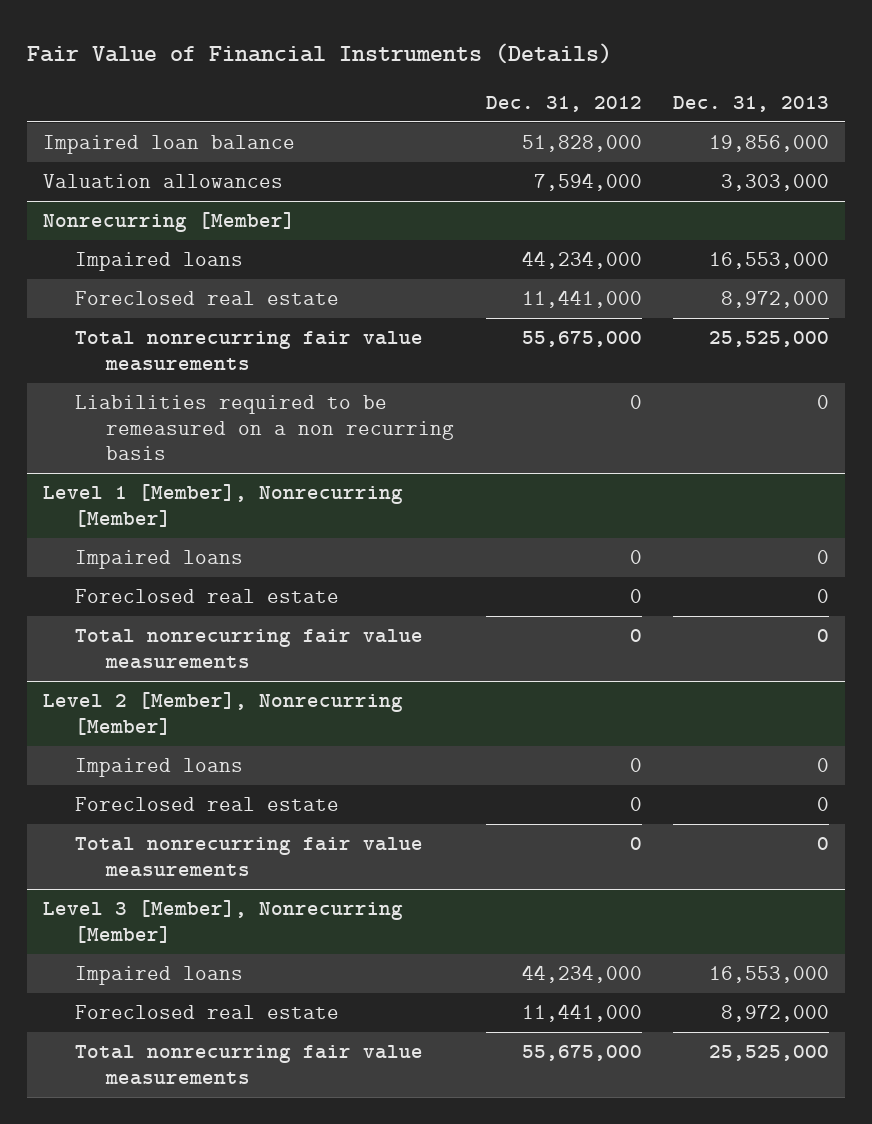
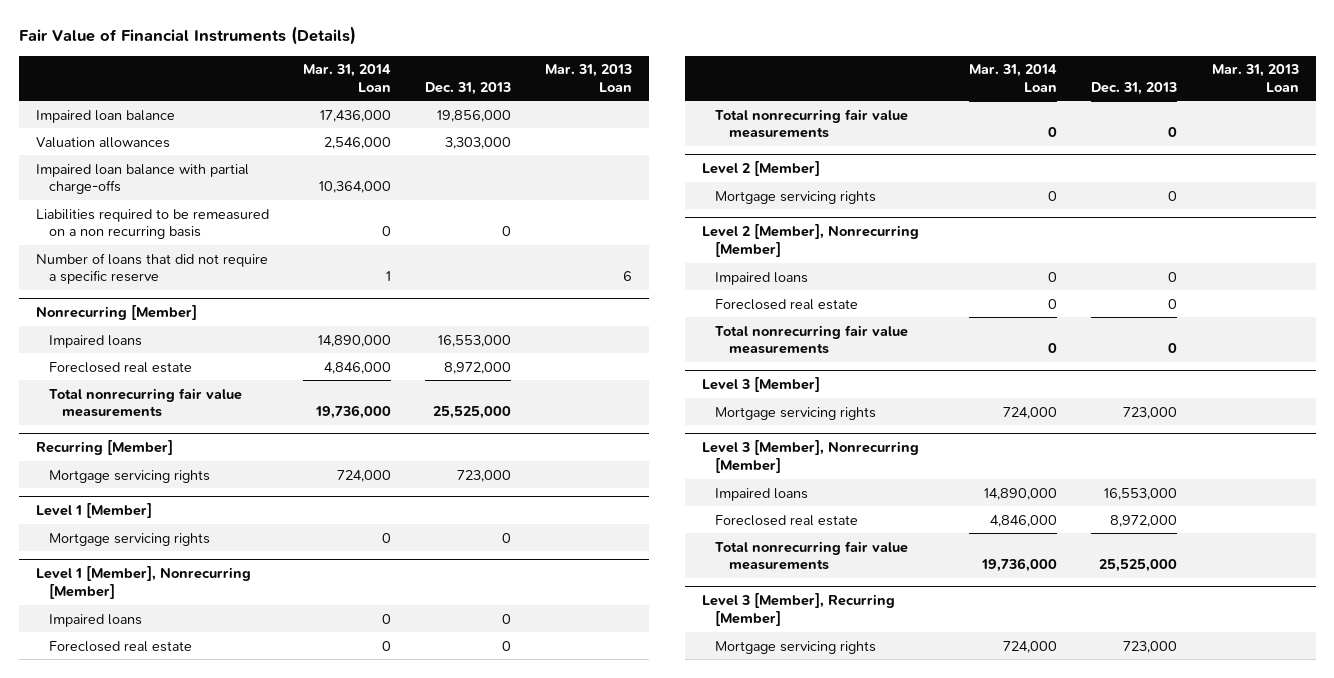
[485,96,642,113] Dec. 31, 2012 -> none
none -> [302,64,391,92] Mar. 31, 2014 Loan
none -> [544,64,632,92] Mar. 31, 2013 Loan
none -> [35,163,249,195] Impaired loan balance with partial charge-offs
none -> [35,208,269,240] Liabilities required to be remeasured on a non recurring basis
none -> [35,252,268,285] Number of loans that did not require a specific reserve
[74,395,455,461] Liabilities required to be remeasured on a non recurring basis -> none
none -> [35,440,173,456] Recurring [Member]
none -> [48,469,210,483] Mortgage servicing rights
none -> [35,503,152,519] Level 1 [Member]
none -> [48,532,210,546] Mortgage servicing rights
none -> [702,161,821,177] Level 2 [Member]
none -> [715,190,877,204] Mortgage servicing rights
none -> [702,377,821,393] Level 3 [Member]
none -> [715,406,877,420] Mortgage servicing rights
none -> [702,593,896,627] Level 3 [Member], Recurring [Member]
none -> [715,640,877,654] Mortgage servicing rights

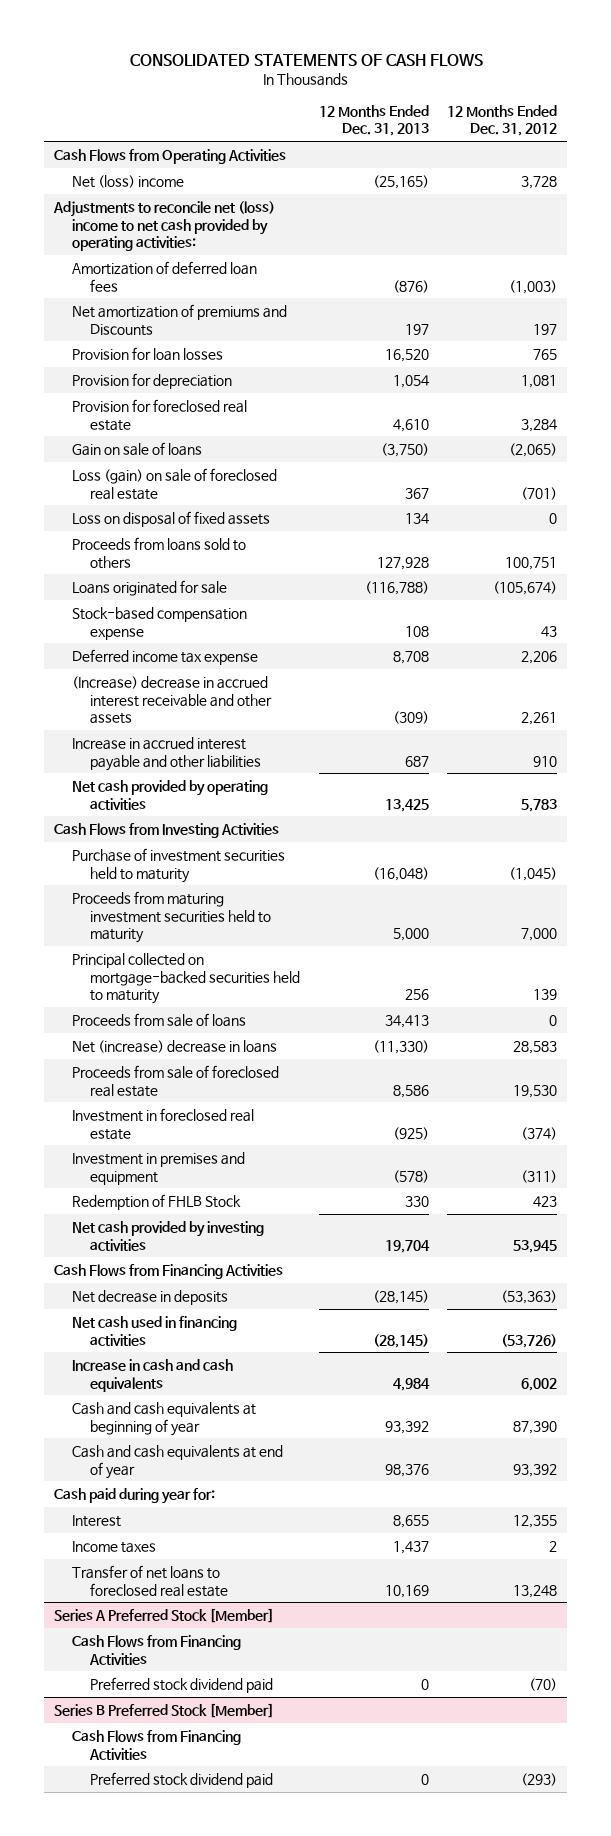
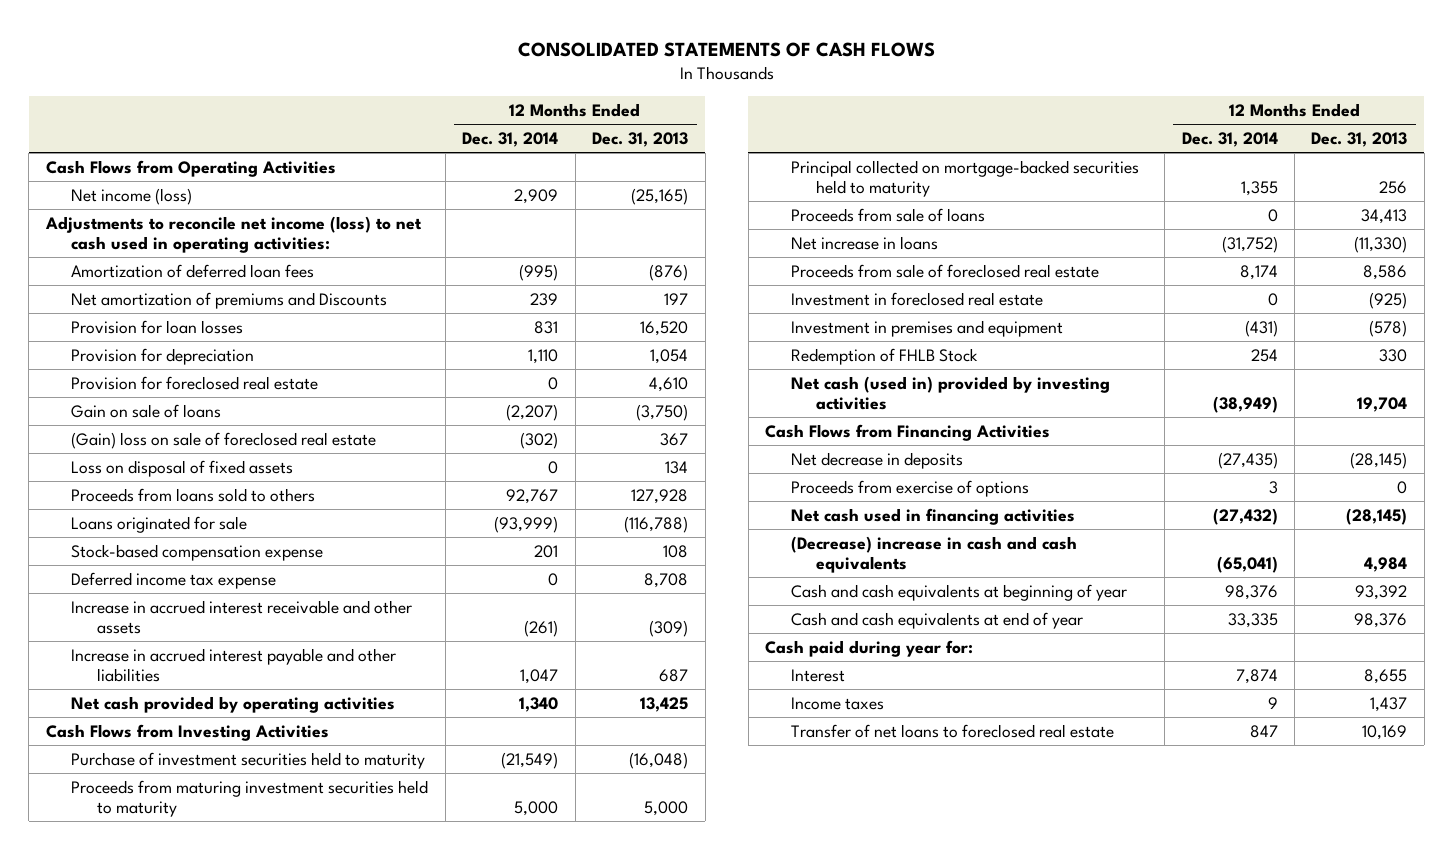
[447,104,558,137] 12 Months Ended Dec. 31, 2012 -> none
none -> [462,131,559,147] Dec. 31, 2014
[71,174,184,188] Net (loss) income -> [71,187,193,205] Net income (loss)
[52,200,275,252] Adjustments to reconcile net (loss) income to net cash provided by operating activities: -> [44,215,422,254] Adjustments to reconcile net income (loss) to net cash used in operating activities:
[71,467,277,500] Loss (gain) on sale of foreclosed real estate -> [71,431,377,449] (Gain) loss on sale of foreclosed real estate
[71,675,272,725] (Increase) decrease in accrued interest receivable and other assets -> [71,599,413,635] Increase in accrued interest receivable and other assets
[71,1039,277,1053] Net (increase) decrease in loans -> [790,235,938,250] Net increase in loans
[71,1220,264,1251] Net cash provided by investing activities -> [790,375,1110,411] Net cash (used in) provided by investing activities
none -> [790,479,1029,497] Proceeds from exercise of options
[71,1358,233,1392] Increase in cash and cash equivalents -> [790,535,1077,574] (Decrease) increase in cash and cash equivalents
[53,1607,274,1623] Series A Preferred Stock [Member] -> none
[71,1634,241,1665] Cash Flows from Financing Activities -> none
[89,1676,273,1693] Preferred stock dividend paid -> none
[53,1702,274,1718] Series B Preferred Stock [Member] -> none
[71,1729,241,1760] Cash Flows from Financing Activities -> none
[89,1771,273,1788] Preferred stock dividend paid -> none

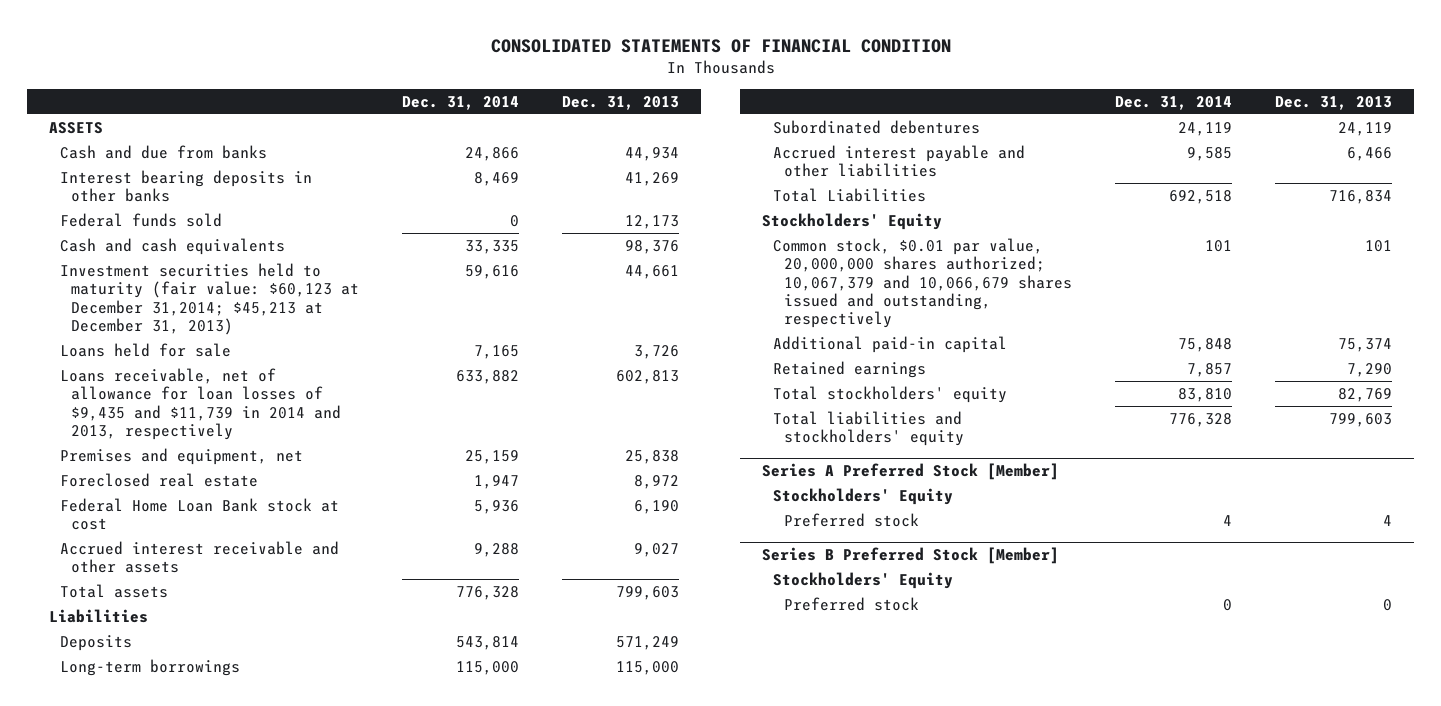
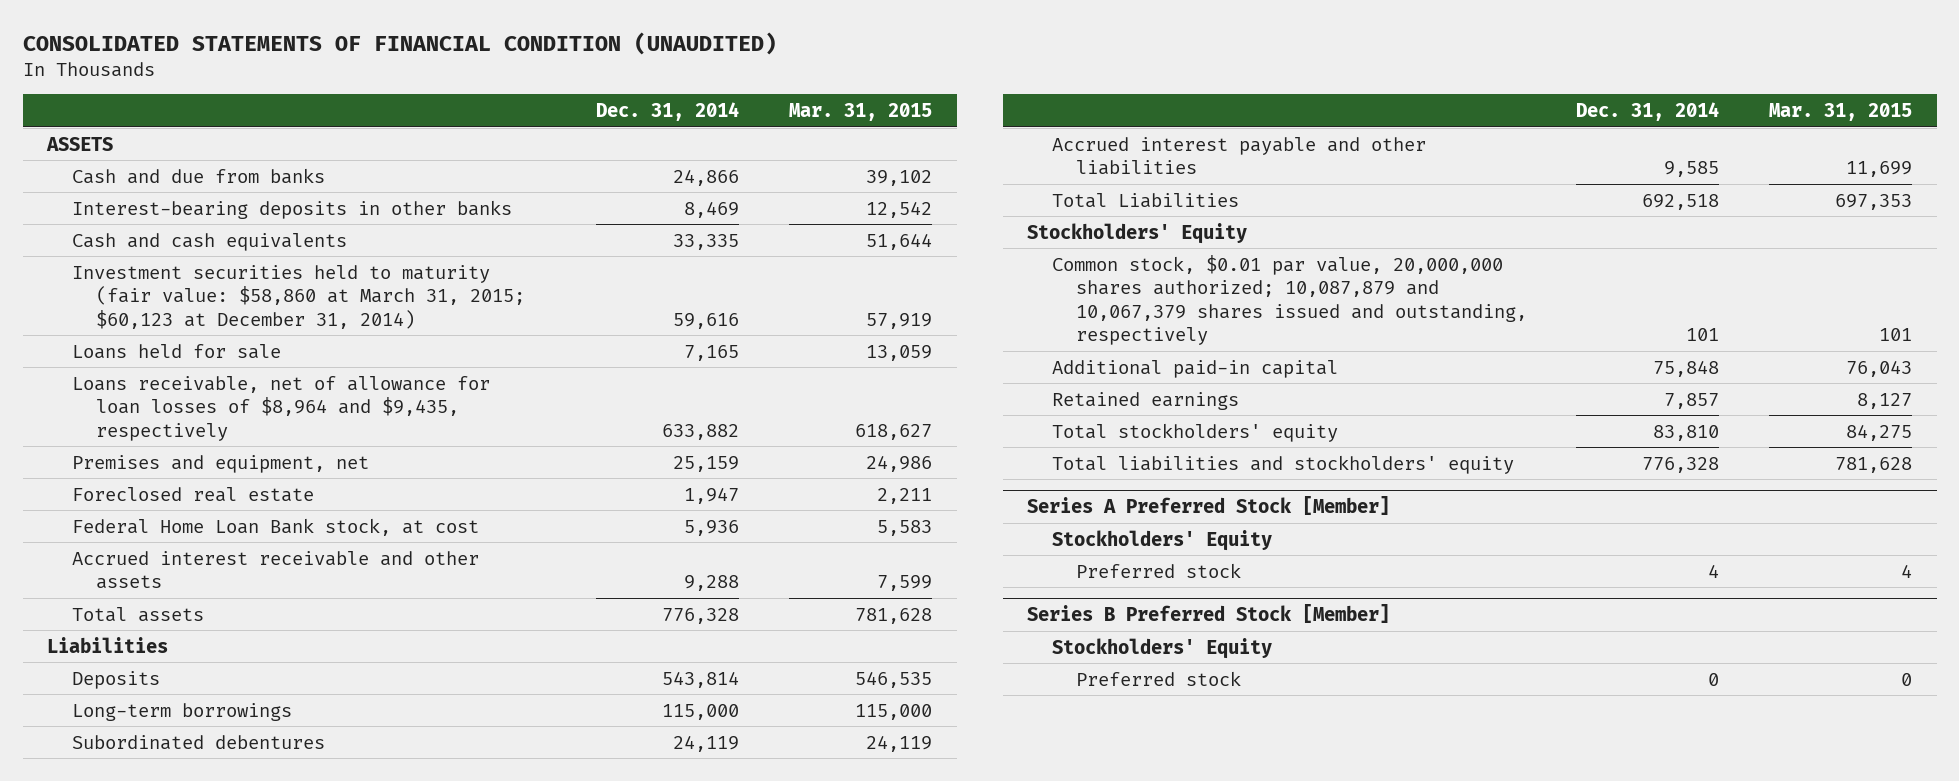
[490,38,951,53] CONSOLIDATED STATEMENTS OF FINANCIAL CONDITION -> [22,32,777,56] CONSOLIDATED STATEMENTS OF FINANCIAL CONDITION (UNAUDITED)
[562,95,680,110] Dec. 31, 2013 -> none
none -> [788,103,932,122] Mar. 31, 2015
[59,213,222,228] Federal funds sold -> none
[59,170,312,203] Interest bearing deposits in other banks -> [71,199,512,219] Interest-bearing deposits in other banks
[59,263,360,335] Investment securities held to maturity (fair value: $60,123 at December 31,2014; $45,213 at December 31, 2013) -> [71,264,525,329] Investment securities held to maturity (fair value: $58,860 at March 31, 2015; $60,123 at December 31, 2014)
[59,368,342,440] Loans receivable, net of allowance for loan losses of $9,435 and $11,739 in 2014 and 2013, respectively -> [71,375,490,441] Loans receivable, net of allowance for loan losses of $8,964 and $9,435, respectively
[59,498,339,531] Federal Home Loan Bank stock at cost -> [71,517,479,536] Federal Home Loan Bank stock, at cost
[772,238,1073,329] Common stock, $0.01 par value, 20,000,000 shares authorized; 10,067,379 and 10,066,679 shares issued and outstanding, respectively -> [1051,254,1527,345] Common stock, $0.01 par value, 20,000,000 shares authorized; 10,087,879 and 10,067,379 shares issued and outstanding, respectively

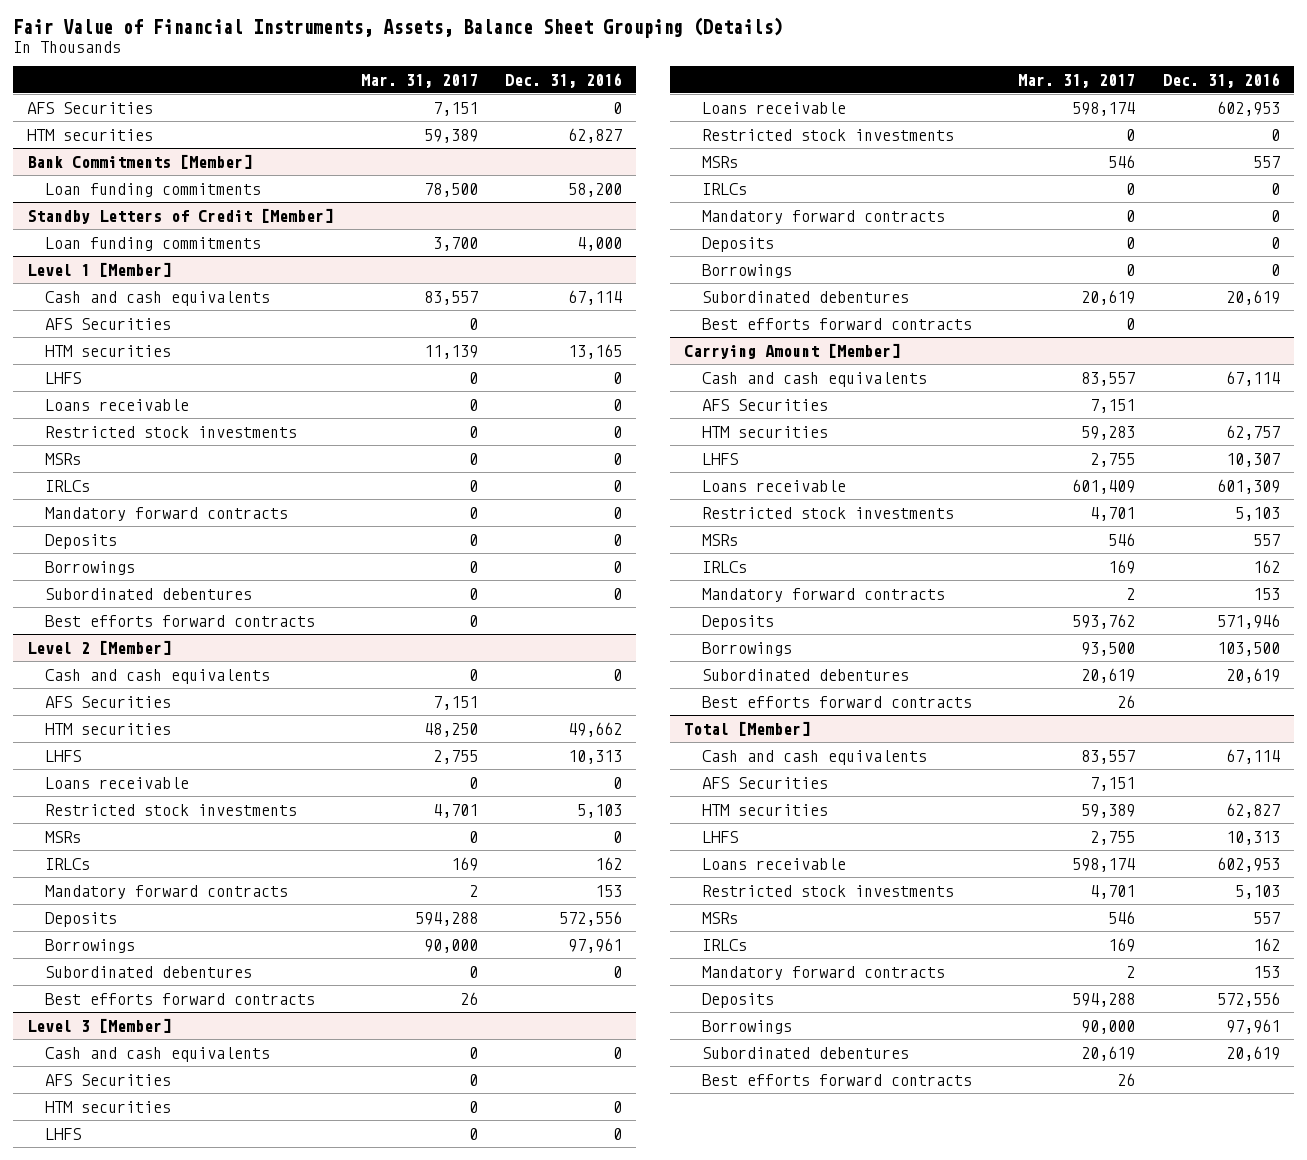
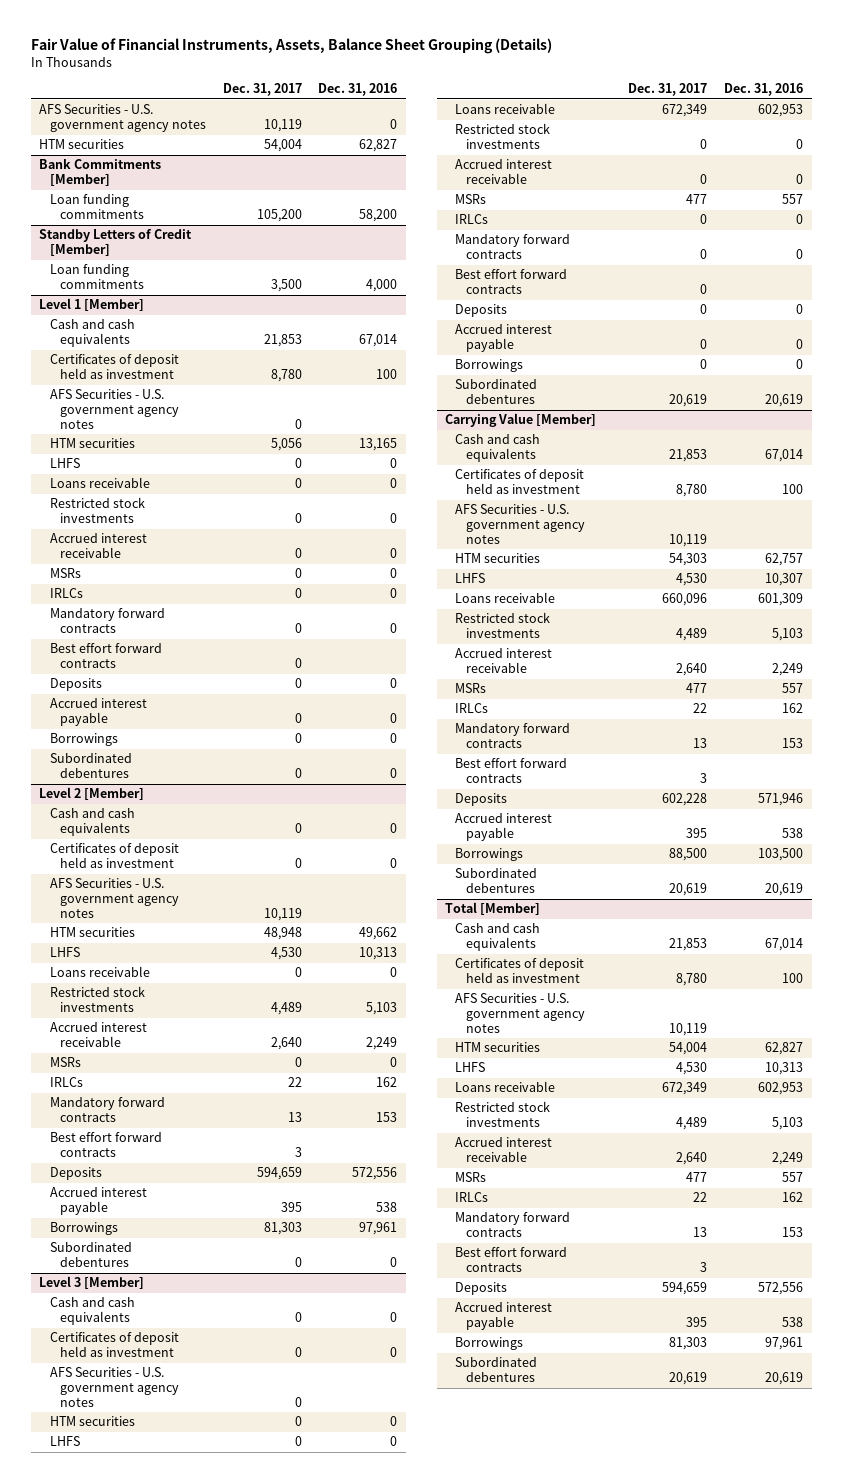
[360,73,478,88] Mar. 31, 2017 -> none
none -> [222,83,302,97] Dec. 31, 2017
[26,101,153,114] AFS Securities -> [39,104,206,133] AFS Securities - U.S. government agency notes
[568,289,623,305] 67,114 -> [359,334,398,348] 67,014
none -> [49,354,179,380] Certificates of deposit held as investment
[45,317,172,330] AFS Securities -> [49,389,179,429] AFS Securities - U.S. government agency notes
none -> [49,533,147,559] Accrued interest receivable
none -> [49,643,162,669] Best effort forward contracts
none -> [49,698,147,727] Accrued interest payable
[45,614,316,627] Best efforts forward contracts -> none
none -> [49,843,179,869] Certificates of deposit held as investment
[45,695,172,708] AFS Securities -> [49,878,179,918] AFS Securities - U.S. government agency notes
none -> [49,1022,147,1048] Accrued interest receivable
none -> [49,1132,162,1158] Best effort forward contracts
none -> [49,1187,147,1216] Accrued interest payable
[45,992,316,1005] Best efforts forward contracts -> none
none -> [49,1332,179,1358] Certificates of deposit held as investment
[45,1073,172,1086] AFS Securities -> [49,1367,179,1407] AFS Securities - U.S. government agency notes
none -> [455,159,553,185] Accrued interest receivable
none -> [455,269,568,295] Best effort forward contracts
none -> [455,324,553,353] Accrued interest payable
[702,317,973,330] Best efforts forward contracts -> none
[684,342,901,359] Carrying Amount [Member] -> [445,413,597,428] Carrying Value [Member]
[1225,370,1280,386] 67,114 -> [765,449,804,463] 67,014
none -> [455,469,585,495] Certificates of deposit held as investment
[702,398,829,411] AFS Securities -> [455,504,585,544] AFS Securities - U.S. government agency notes
none -> [455,648,553,674] Accrued interest receivable
none -> [455,758,568,784] Best effort forward contracts
none -> [455,813,553,842] Accrued interest payable
[702,695,973,708] Best efforts forward contracts -> none
[1225,748,1280,764] 67,114 -> [765,938,804,952] 67,014
none -> [455,958,585,984] Certificates of deposit held as investment
[702,776,829,789] AFS Securities -> [455,993,585,1033] AFS Securities - U.S. government agency notes
none -> [455,1137,553,1163] Accrued interest receivable
none -> [455,1247,568,1273] Best effort forward contracts
none -> [455,1302,553,1331] Accrued interest payable
[702,1073,973,1086] Best efforts forward contracts -> none

